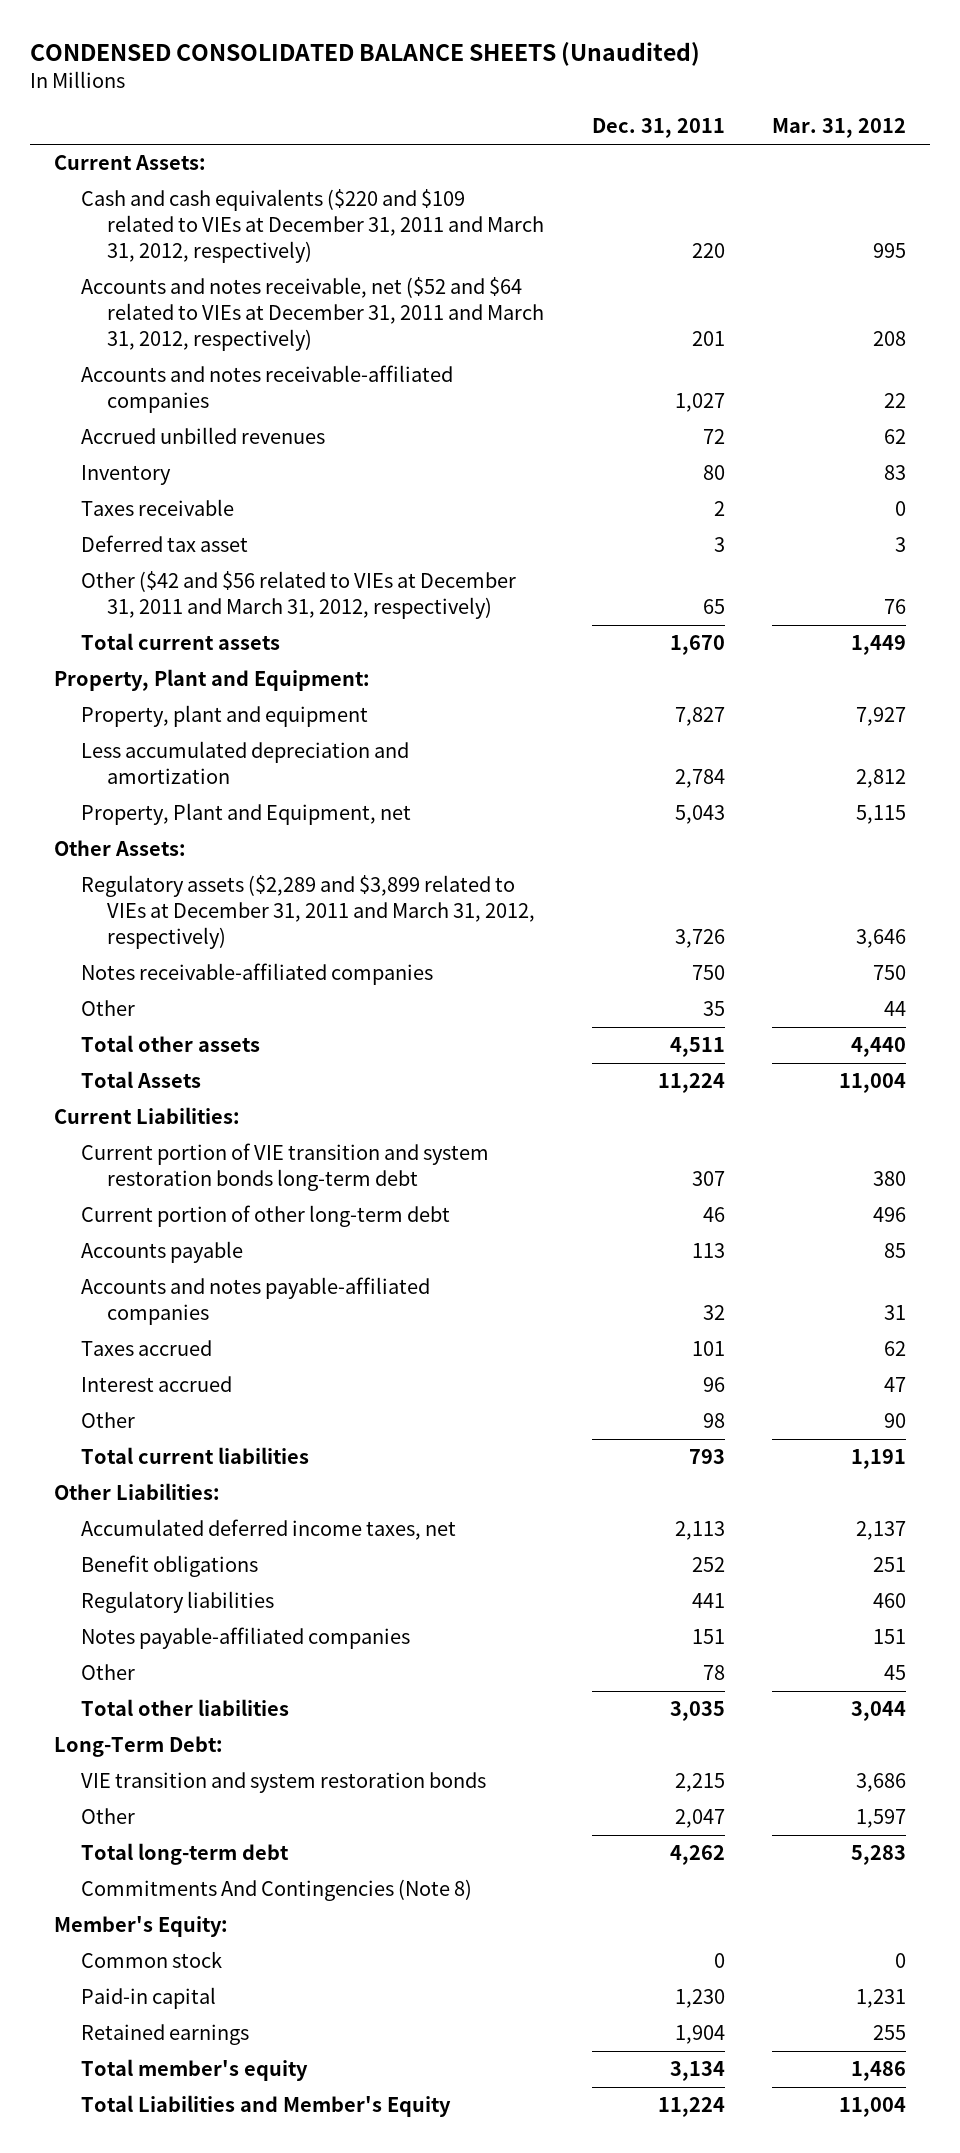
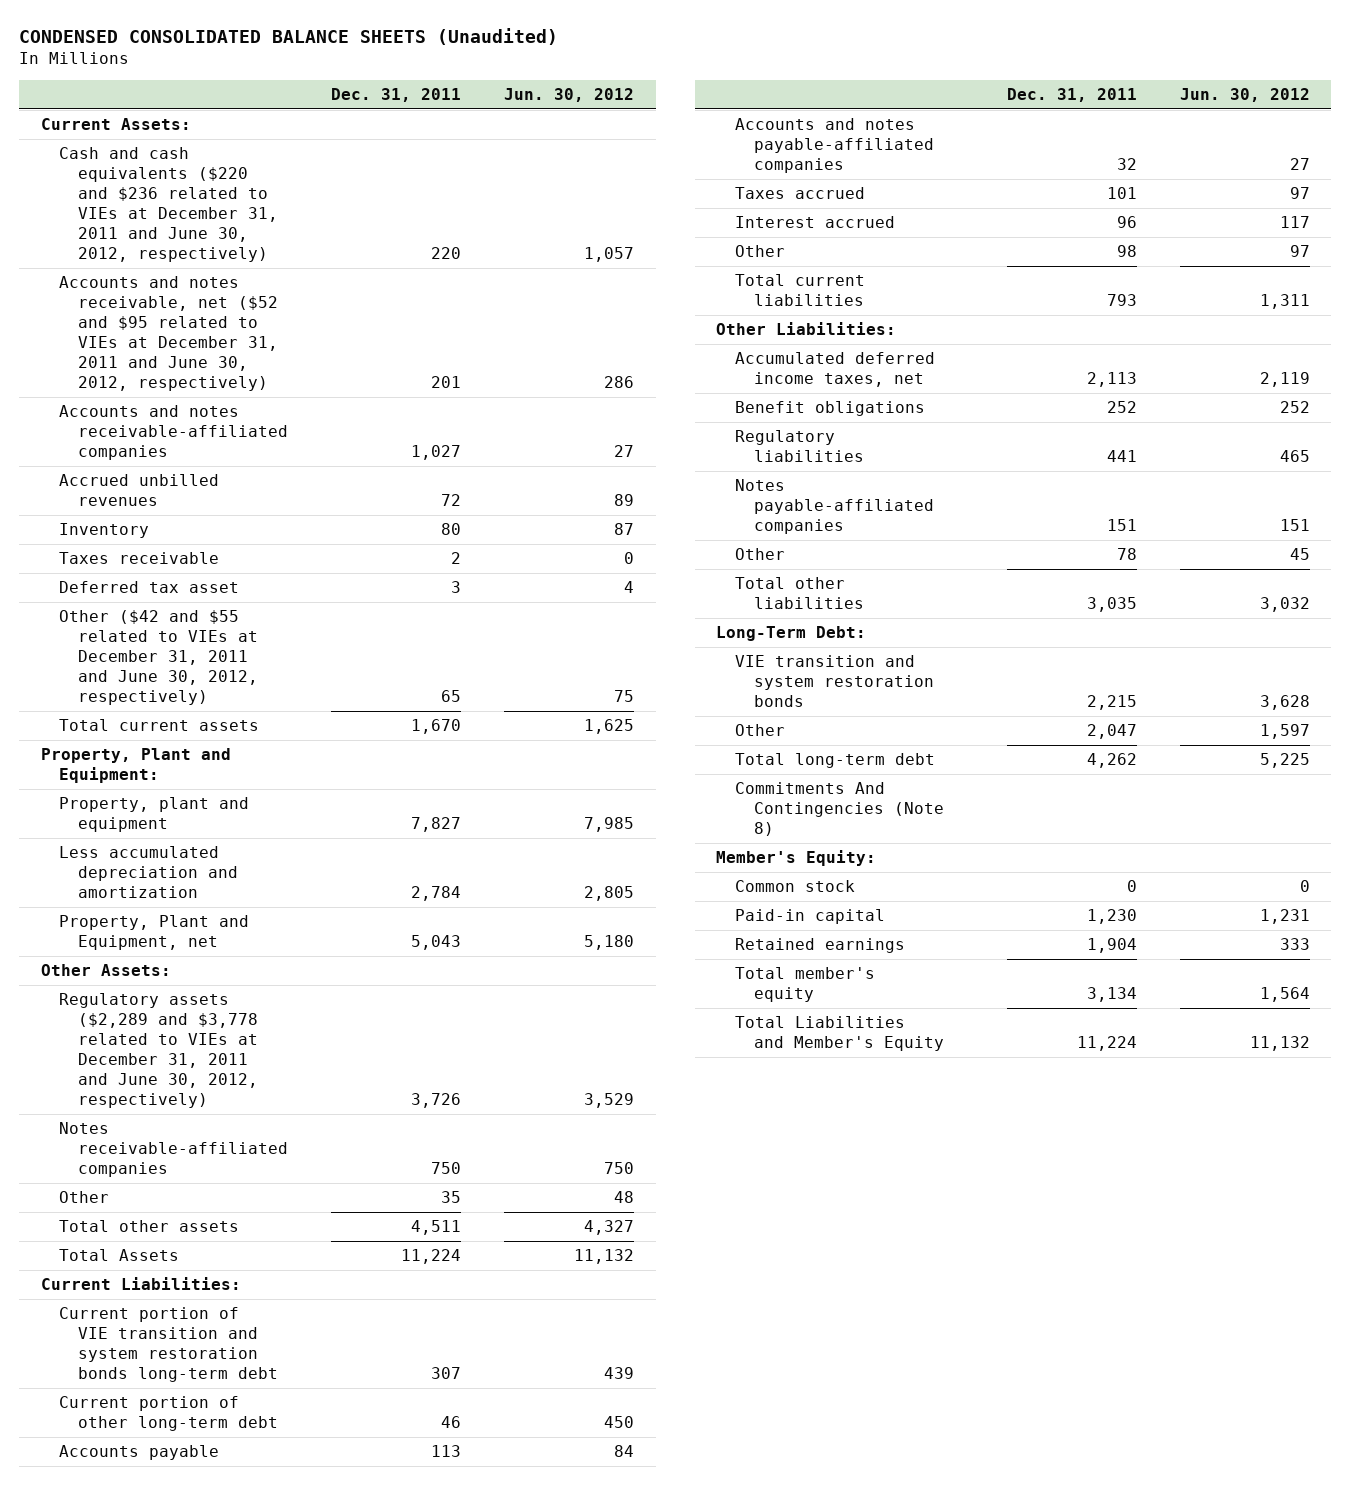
[771,118,906,139] Mar. 31, 2012 -> none
none -> [504,88,635,103] Jun. 30, 2012
[80,189,545,263] Cash and cash equivalents ($220 and $109 related to VIEs at December 31, 2011 and March 31, 2012, respectively) -> [59,147,279,263] Cash and cash equivalents ($220 and $236 related to VIEs at December 31, 2011 and June 30, 2012, respectively)
[80,277,545,351] Accounts and notes receivable, net ($52 and $64 related to VIEs at December 31, 2011 and March 31, 2012, respectively) -> [59,276,279,392] Accounts and notes receivable, net ($52 and $95 related to VIEs at December 31, 2011 and June 30, 2012, respectively)
[80,571,516,620] Other ($42 and $56 related to VIEs at December 31, 2011 and March 31, 2012, respectively) -> [59,610,259,706] Other ($42 and $55 related to VIEs at December 31, 2011 and June 30, 2012, respectively)
[80,875,536,949] Regulatory assets ($2,289 and $3,899 related to VIEs at December 31, 2011 and March 31, 2012, respectively) -> [59,993,259,1109] Regulatory assets ($2,289 and $3,778 related to VIEs at December 31, 2011 and June 30, 2012, respectively)

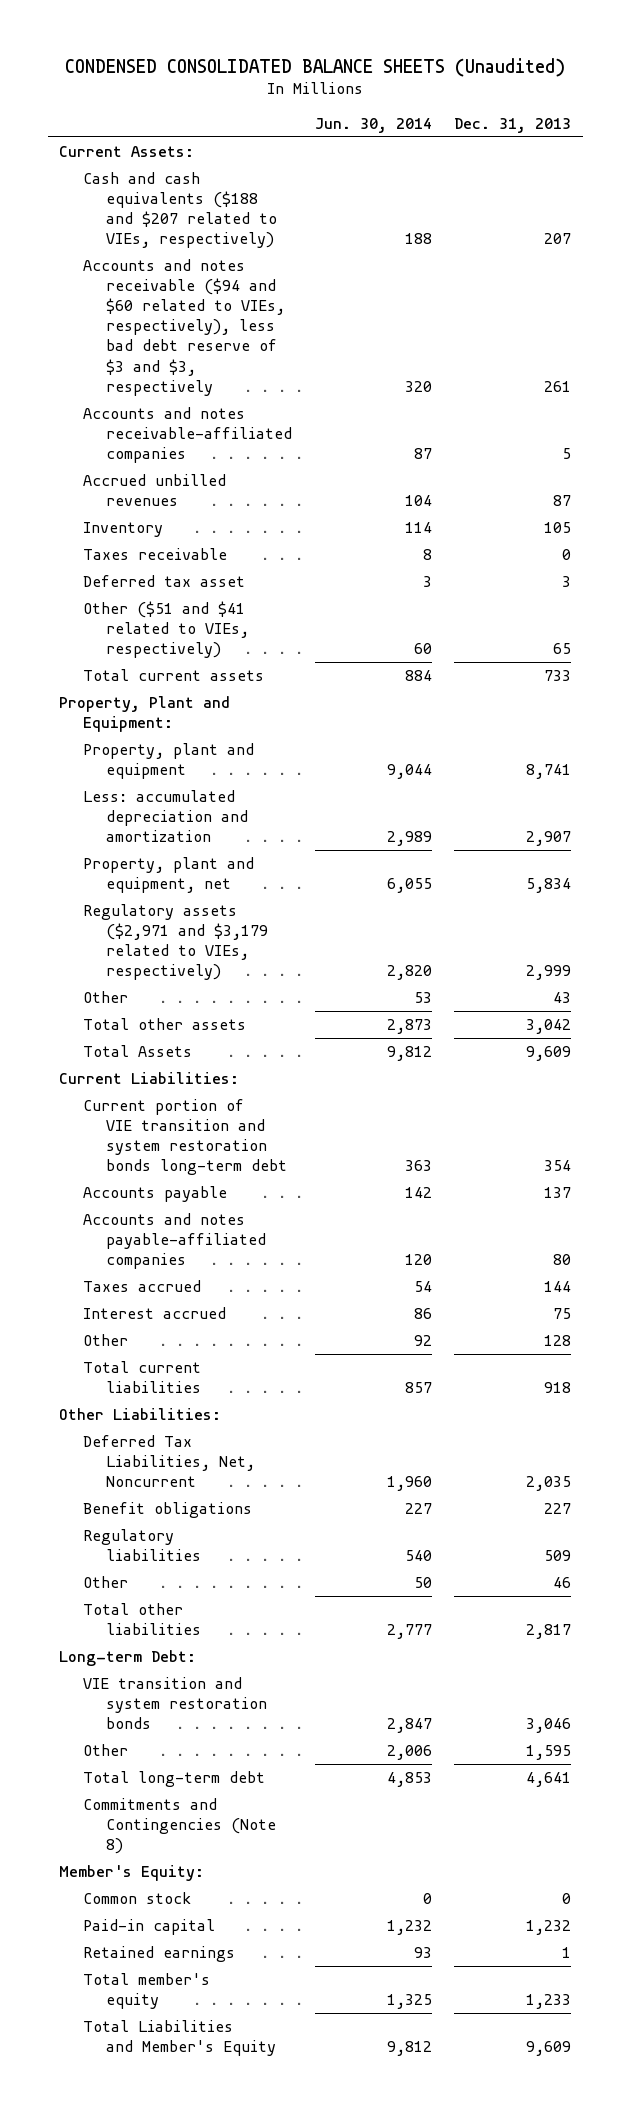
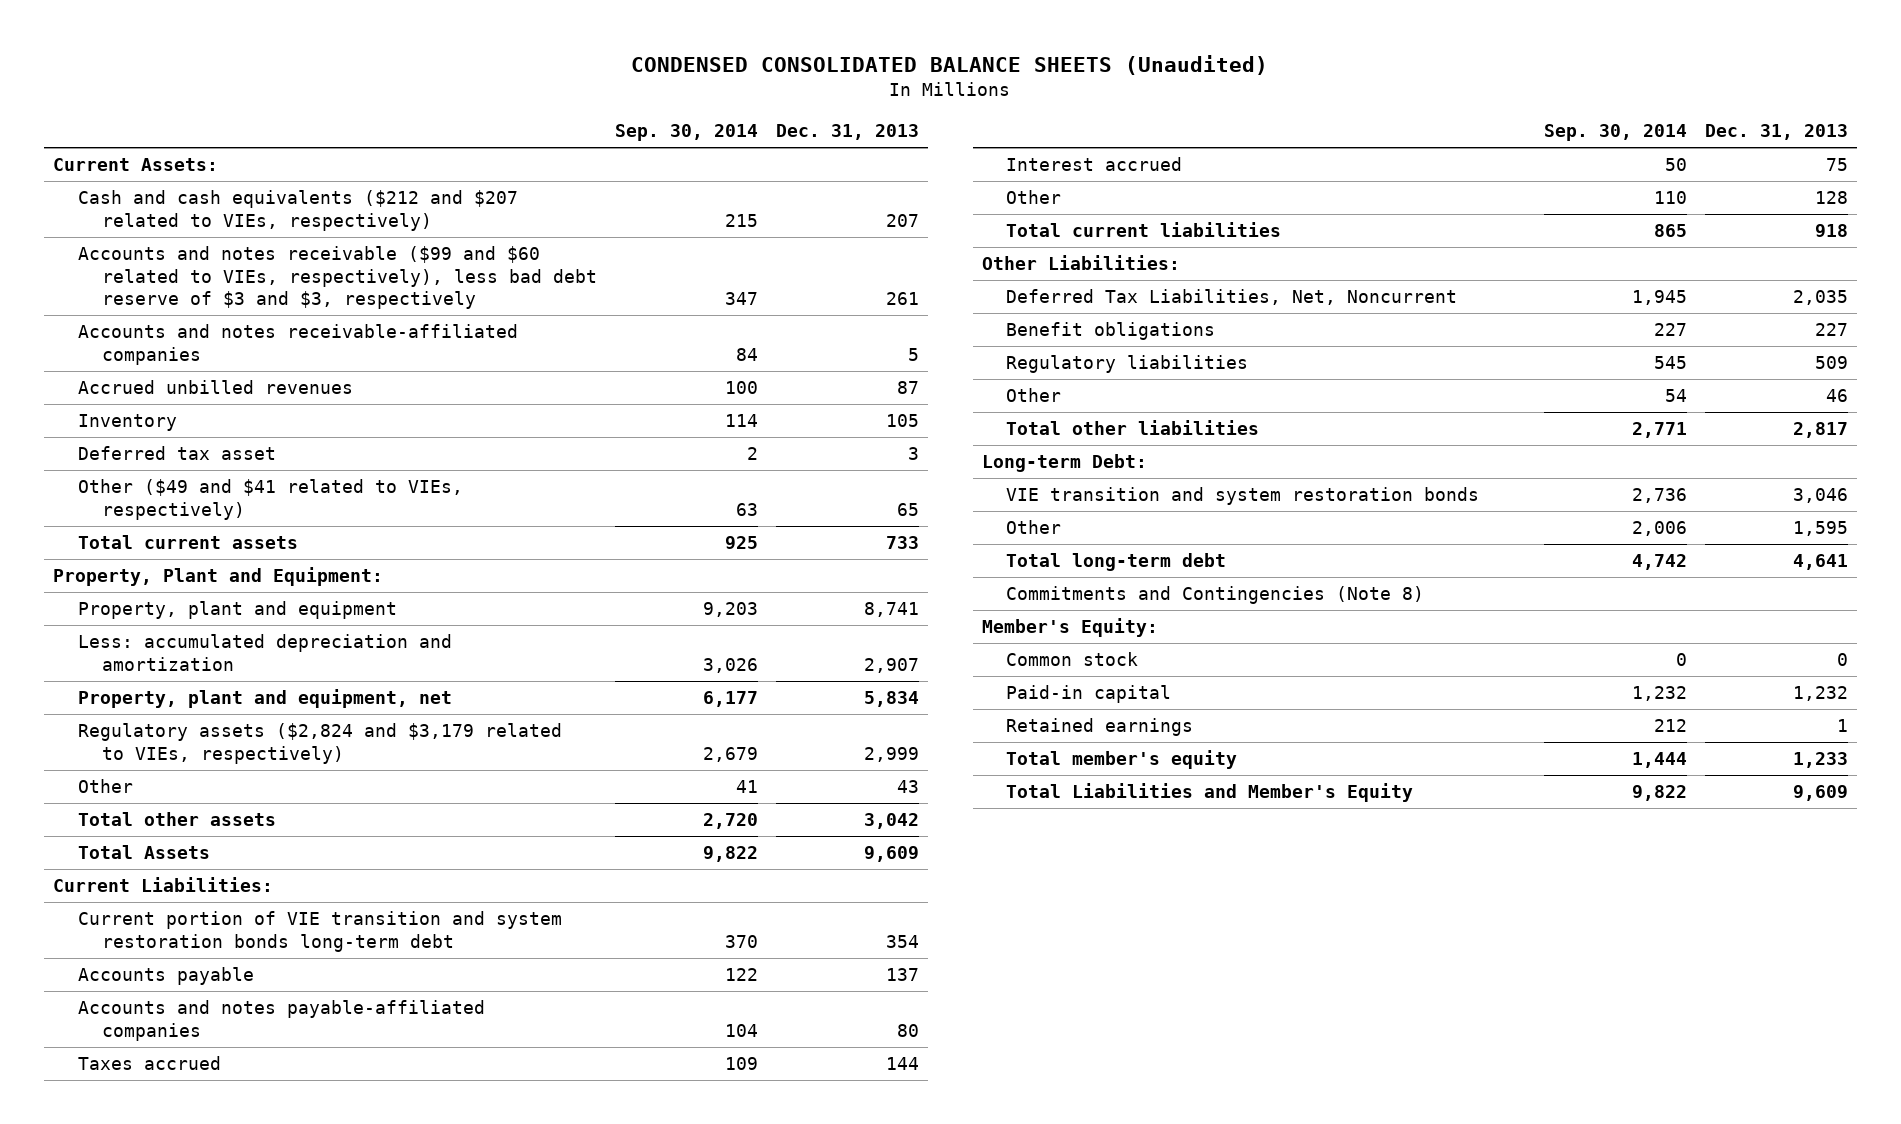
[314,118,432,134] Jun. 30, 2014 -> none
none -> [615,123,759,141] Sep. 30, 2014
[82,171,278,249] Cash and cash equivalents ($188 and $207 related to VIEs, respectively) -> [77,190,518,231] Cash and cash equivalents ($212 and $207 related to VIEs, respectively)
[82,258,286,396] Accounts and notes receivable ($94 and $60 related to VIEs, respectively), less bad debt reserve of $3 and $3, respectively -> [77,246,598,310] Accounts and notes receivable ($99 and $60 related to VIEs, respectively), less bad debt reserve of $3 and $3, respectively
[82,547,227,560] Taxes receivable -> none
[82,600,250,659] Other ($51 and $41 related to VIEs, respectively) -> [77,479,463,520] Other ($49 and $41 related to VIEs, respectively)
[82,903,269,981] Regulatory assets ($2,971 and $3,179 related to VIEs, respectively) -> [77,723,562,764] Regulatory assets ($2,824 and $3,179 related to VIEs, respectively)

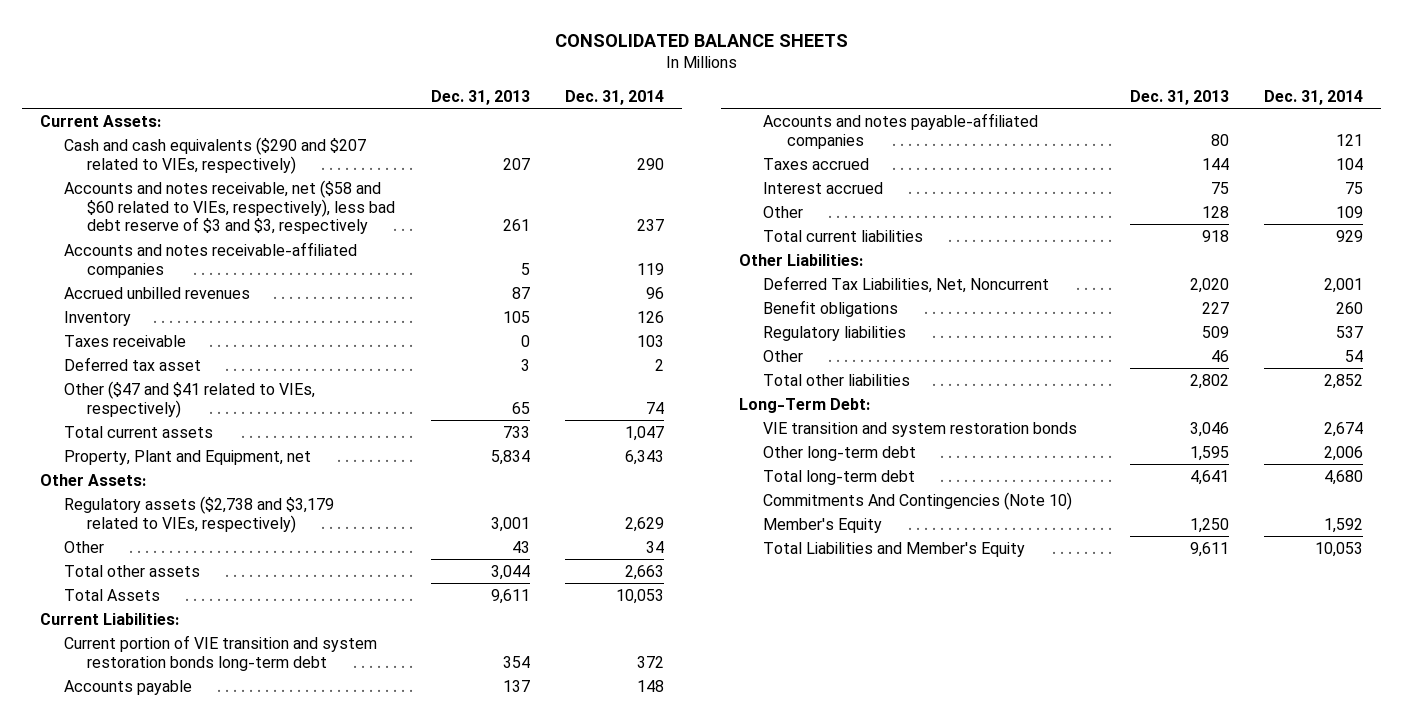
[631,54,1269,75] CONDENSED CONSOLIDATED BALANCE SHEETS (Unaudited) -> [554,33,848,47] CONSOLIDATED BALANCE SHEETS
[615,123,759,141] Sep. 30, 2014 -> none
none -> [565,89,665,105] Dec. 31, 2014
[77,190,518,231] Cash and cash equivalents ($212 and $207 related to VIEs, respectively) -> [63,136,366,174] Cash and cash equivalents ($290 and $207 related to VIEs, respectively)
[77,246,598,310] Accounts and notes receivable ($99 and $60 related to VIEs, respectively), less bad debt reserve of $3 and $3, respectively -> [63,179,396,235] Accounts and notes receivable, net ($58 and $60 related to VIEs, respectively), less bad debt reserve of $3 and $3, respectively
none -> [63,334,186,347] Taxes receivable
[77,479,463,520] Other ($49 and $41 related to VIEs, respectively) -> [63,380,315,418] Other ($47 and $41 related to VIEs, respectively)
[53,567,384,587] Property, Plant and Equipment: -> none
[77,601,397,620] Property, plant and equipment -> none
[77,634,452,671] Less: accumulated depreciation and amortization -> none
[77,689,452,709] Property, plant and equipment, net -> [63,449,311,465] Property, Plant and Equipment, net
none -> [39,473,146,486] Other Assets:
[77,723,562,764] Regulatory assets ($2,824 and $3,179 related to VIEs, respectively) -> [63,495,334,533] Regulatory assets ($2,738 and $3,179 related to VIEs, respectively)
[864,746,920,762] 2,999 -> [490,516,530,532] 3,001
[864,813,920,830] 3,042 -> [490,564,530,580] 3,044
[864,846,920,863] 9,609 -> [490,588,530,604] 9,611
[1792,290,1848,306] 2,035 -> [1190,277,1230,293] 2,020
[1792,422,1848,439] 2,817 -> [1190,373,1230,389] 2,802
[981,454,1147,473] Long-term Debt: -> [739,397,871,413] Long-Term Debt:
[1006,520,1062,535] Other -> [762,445,916,461] Other long-term debt
[981,618,1158,638] Member's Equity: -> none
[1006,652,1139,667] Common stock -> none
[1006,685,1172,704] Paid-in capital -> none
[1006,718,1194,737] Retained earnings -> none
[1006,586,1425,605] Commitments and Contingencies (Note 8) -> [762,491,1072,510] Commitments And Contingencies (Note 10)
[1006,750,1238,770] Total member's equity -> [762,517,882,533] Member's Equity
[1792,752,1848,769] 1,233 -> [1190,517,1230,533] 1,250
[1792,785,1848,802] 9,609 -> [1190,541,1230,557] 9,611

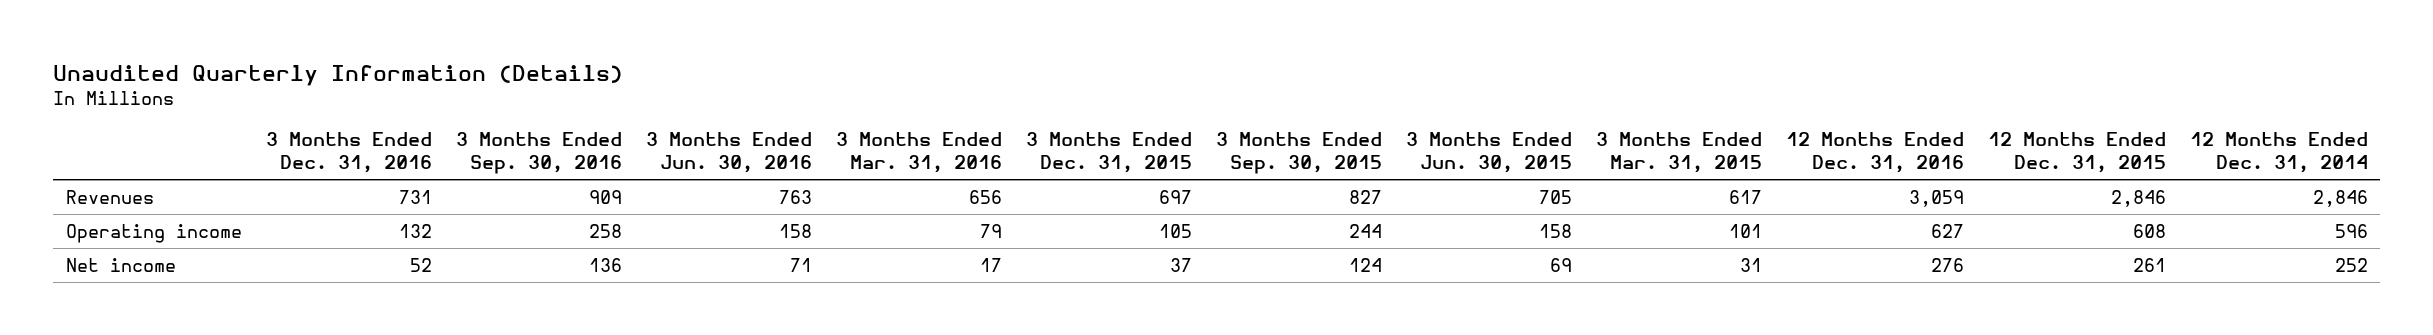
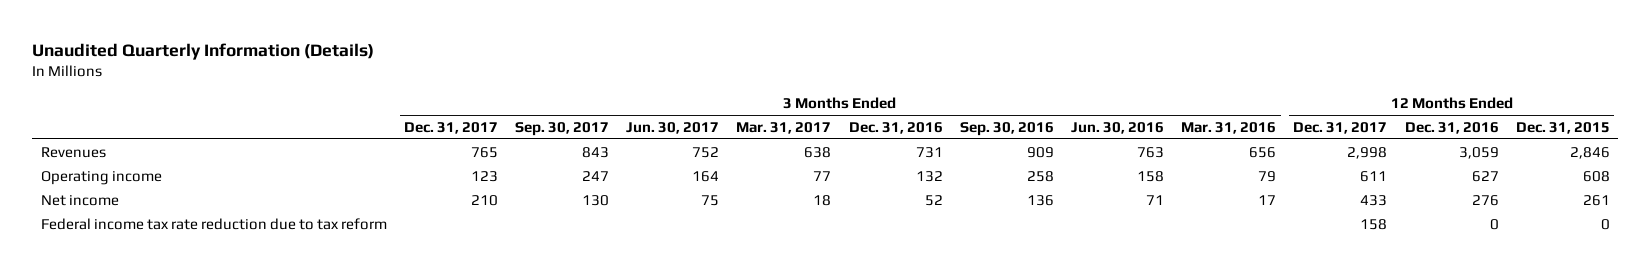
[1025,132,1192,174] 3 Months Ended Dec. 31, 2015 -> none
[1215,132,1382,175] 3 Months Ended Sep. 30, 2015 -> none
[1405,132,1572,174] 3 Months Ended Jun. 30, 2015 -> none
[1595,132,1762,174] 3 Months Ended Mar. 31, 2015 -> none
[2189,132,2368,174] 12 Months Ended Dec. 31, 2014 -> none
none -> [403,121,498,134] Dec. 31, 2017
none -> [515,121,610,136] Sep. 30, 2017
none -> [626,121,720,134] Jun. 30, 2017
none -> [736,121,832,134] Mar. 31, 2017
none -> [1293,121,1388,134] Dec. 31, 2017
none -> [40,217,387,230] Federal income tax rate reduction due to tax reform

